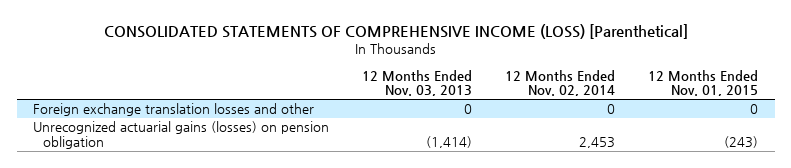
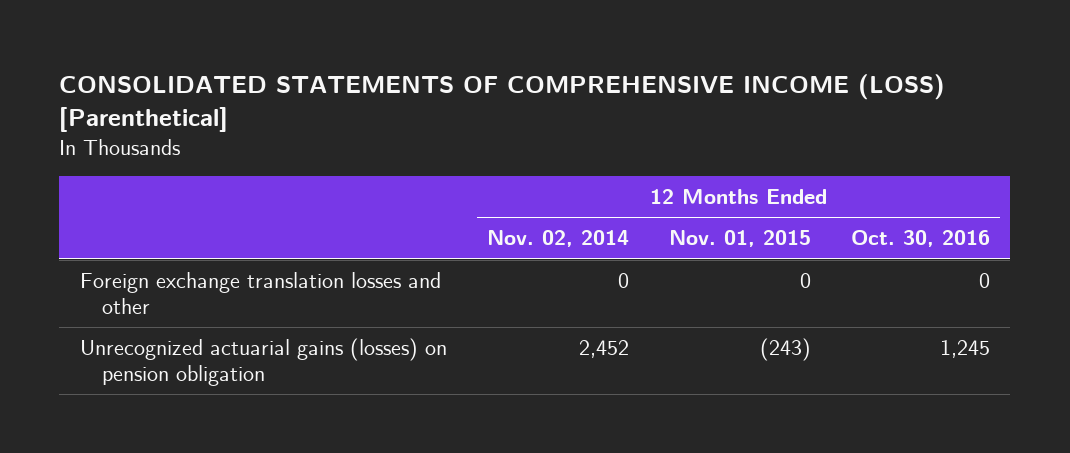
[362,69,473,97] 12 Months Ended Nov. 03, 2013 -> none
none -> [851,230,991,248] Oct. 30, 2016
[579,137,616,149] 2,453 -> [578,340,629,359] 2,452

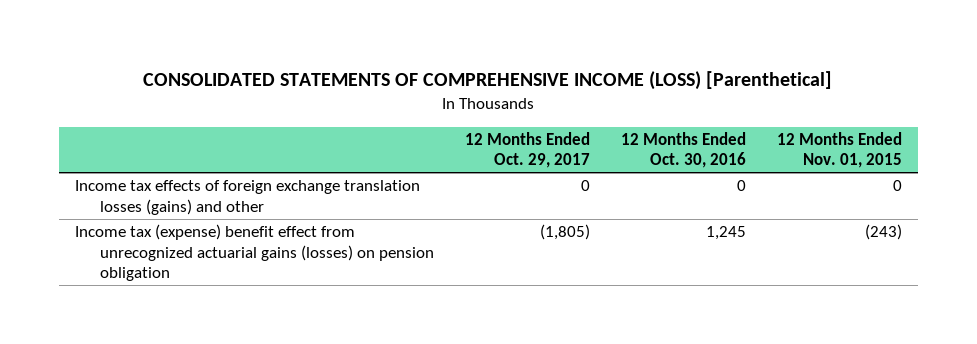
[486,230,629,248] Nov. 02, 2014 -> none
none -> [465,132,591,169] 12 Months Ended Oct. 29, 2017
[79,272,441,314] Foreign exchange translation losses and other -> [74,180,420,215] Income tax effects of foreign exchange translation losses (gains) and other
[79,338,447,386] Unrecognized actuarial gains (losses) on pension obligation -> [74,224,435,281] Income tax (expense) benefit effect from unrecognized actuarial gains (losses) on pension obligation

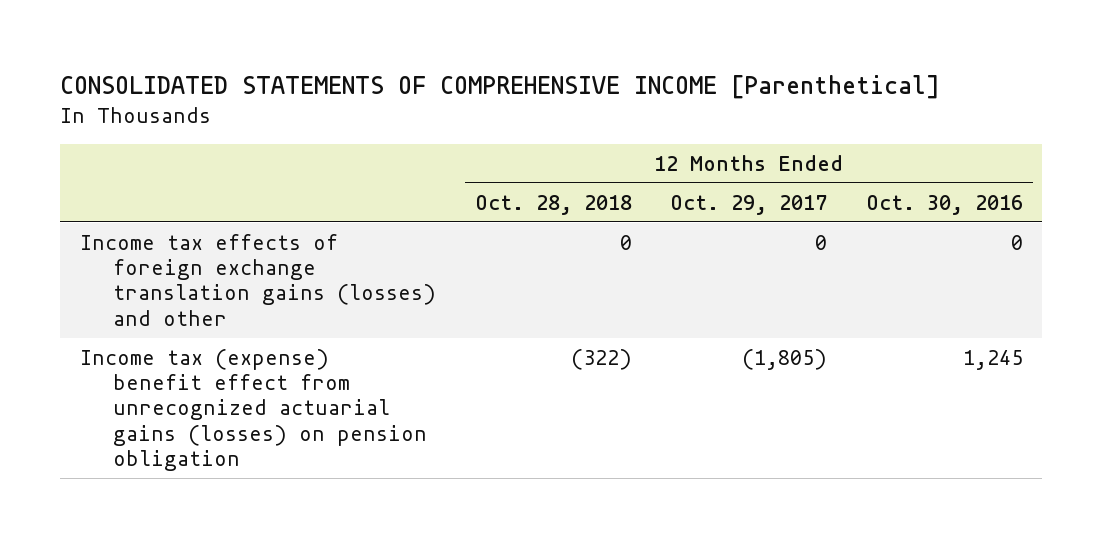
[143,71,833,91] CONSOLIDATED STATEMENTS OF COMPREHENSIVE INCOME (LOSS) [Parenthetical] -> [60,74,941,99] CONSOLIDATED STATEMENTS OF COMPREHENSIVE INCOME [Parenthetical]
[777,132,903,169] 12 Months Ended Nov. 01, 2015 -> none
none -> [474,194,632,215] Oct. 28, 2018
[74,180,420,215] Income tax effects of foreign exchange translation losses (gains) and other -> [79,233,437,326] Income tax effects of foreign exchange translation gains (losses) and other

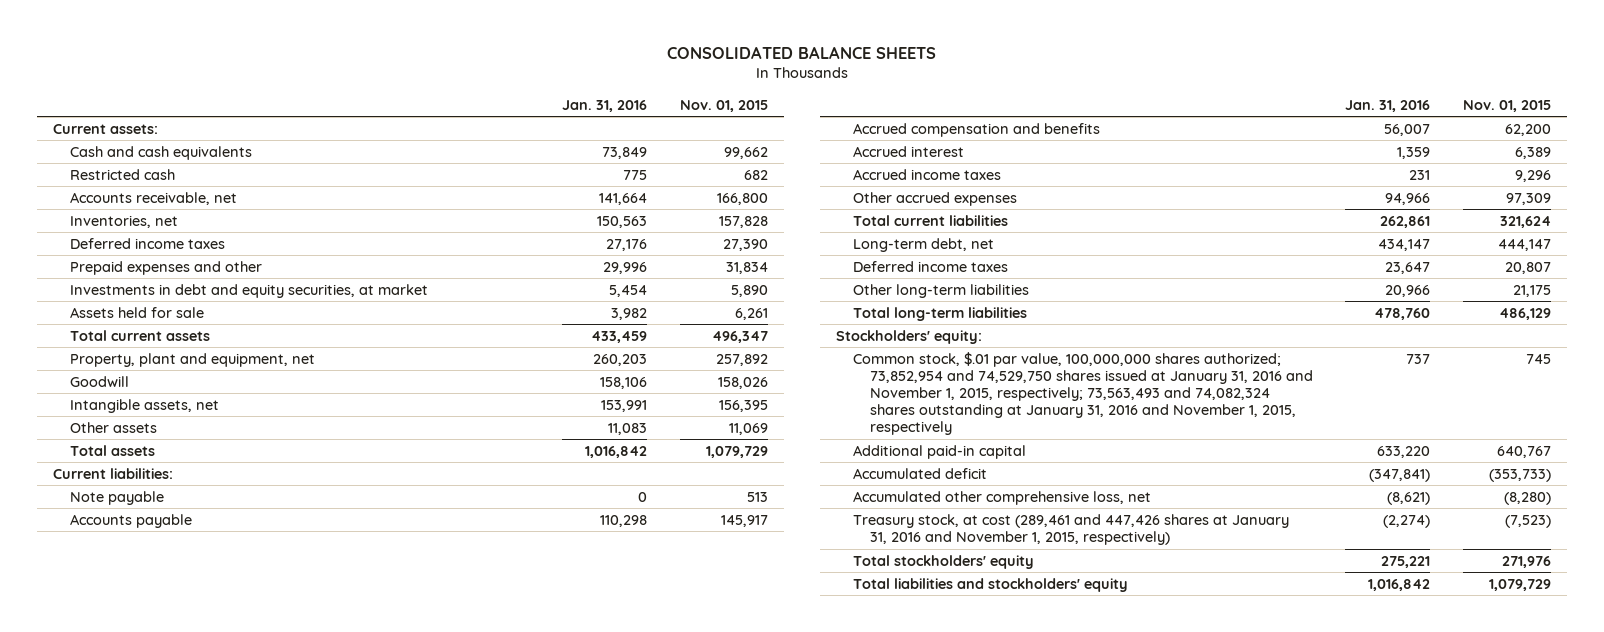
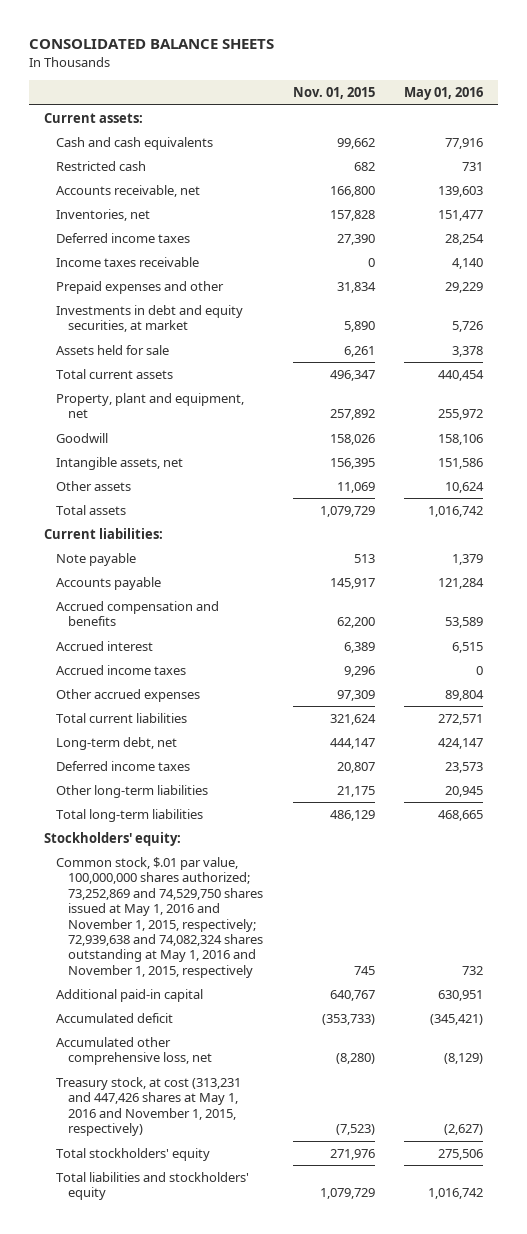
[562,99,648,112] Jan. 31, 2016 -> none
none -> [404,87,484,101] May 01, 2016
none -> [55,256,199,267] Income taxes receivable
[852,351,1313,436] Common stock, $.01 par value, 100,000,000 shares authorized; 73,852,954 and 74,529,750 shares issued at January 31, 2016 and November 1, 2015, respectively; 73,563,493 and 74,082,324 shares outstanding at January 31, 2016 and November 1, 2015, respectively -> [55,856,264,978] Common stock, $.01 par value, 100,000,000 shares authorized; 73,252,869 and 74,529,750 shares issued at May 1, 2016 and November 1, 2015, respectively; 72,939,638 and 74,082,324 shares outstanding at May 1, 2016 and November 1, 2015, respectively
[852,513,1289,545] Treasury stock, at cost (289,461 and 447,426 shares at January 31, 2016 and November 1, 2015, respectively) -> [55,1076,241,1137] Treasury stock, at cost (313,231 and 447,426 shares at May 1, 2016 and November 1, 2015, respectively)

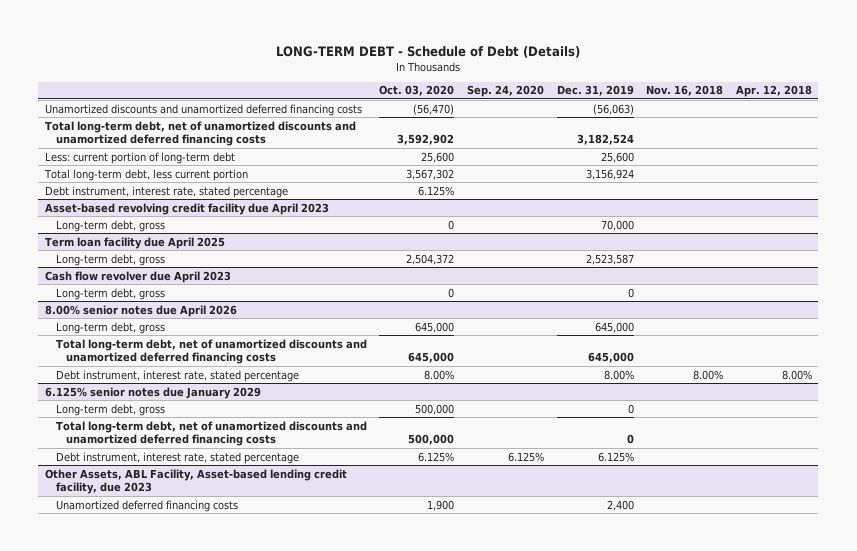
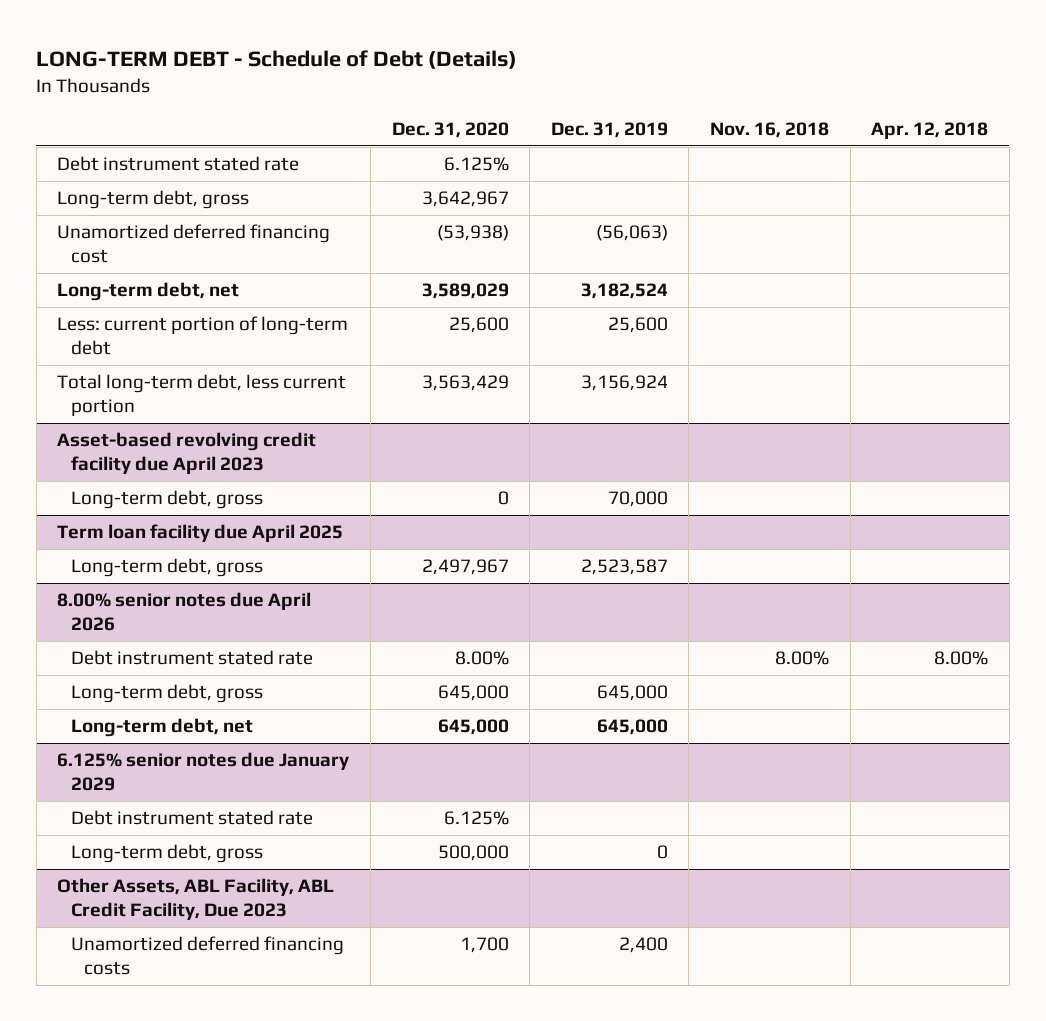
[379,85,455,97] Oct. 03, 2020 -> none
[466,85,544,98] Sep. 24, 2020 -> none
none -> [391,121,509,138] Dec. 31, 2020
none -> [57,156,300,172] Debt instrument stated rate
none -> [57,190,250,210] Long-term debt, gross
[44,103,362,116] Unamortized discounts and unamortized deferred financing costs -> [57,224,331,263] Unamortized deferred financing cost
[44,120,356,146] Total long-term debt, net of unamortized discounts and unamortized deferred financing costs -> [57,282,240,302] Long-term debt, net
[44,185,288,198] Debt instrument, interest rate, stated percentage -> none
[44,270,231,283] Cash flow revolver due April 2023 -> none
[55,287,165,300] Long-term debt, gross -> none
none -> [70,650,313,666] Debt instrument stated rate
[55,369,299,382] Debt instrument, interest rate, stated percentage -> none
[55,338,367,364] Total long-term debt, net of unamortized discounts and unamortized deferred financing costs -> [70,718,253,738] Long-term debt, net
none -> [70,810,313,826] Debt instrument stated rate
[55,420,367,446] Total long-term debt, net of unamortized discounts and unamortized deferred financing costs -> none
[55,451,299,464] Debt instrument, interest rate, stated percentage -> none
[44,468,347,494] Other Assets, ABL Facility, Asset-based lending credit facility, due 2023 -> [57,878,335,920] Other Assets, ABL Facility, ABL Credit Facility, Due 2023

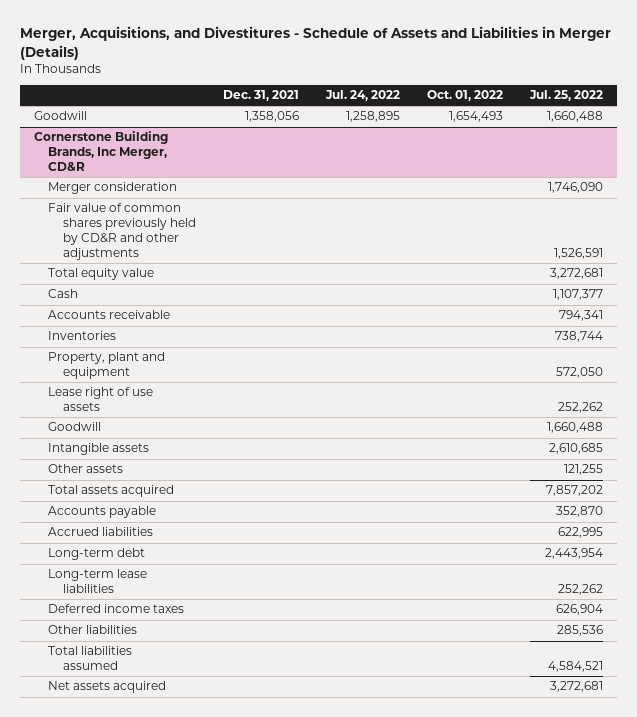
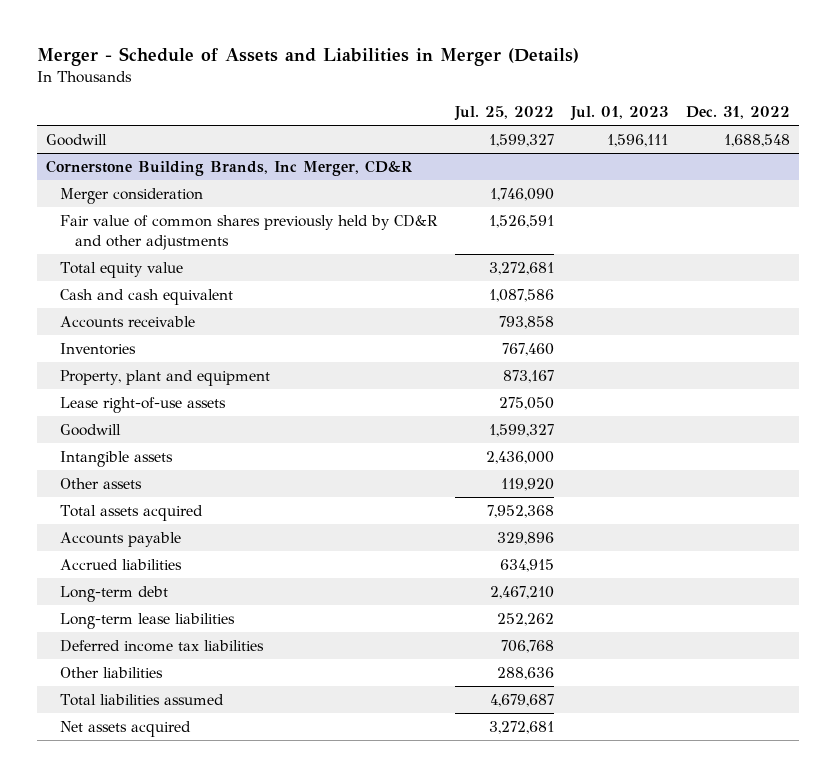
[20,26,612,60] Merger, Acquisitions, and Divestitures - Schedule of Assets and Liabilities in Merger (Details) -> [36,47,579,67] Merger - Schedule of Assets and Liabilities in Merger (Details)
[223,89,300,101] Dec. 31, 2021 -> none
[325,89,401,101] Jul. 24, 2022 -> none
[427,89,504,101] Oct. 01, 2022 -> none
none -> [570,105,669,121] Jul. 01, 2023
none -> [685,105,790,119] Dec. 31, 2022
[547,111,604,123] 1,660,488 -> [488,133,554,147] 1,599,327
[48,289,79,299] Cash -> [60,288,234,305] Cash and cash equivalent
[553,289,604,301] 1,107,377 -> [488,288,554,302] 1,087,586
[559,310,604,322] 794,341 -> [498,315,554,329] 793,858
[555,331,604,343] 738,744 -> [501,342,554,356] 767,460
[556,367,604,379] 572,050 -> [502,369,554,383] 873,167
[48,387,154,412] Lease right of use assets -> [60,396,227,413] Lease right-of-use assets
[558,402,604,414] 252,262 -> [498,396,554,410] 275,050
[547,422,604,434] 1,660,488 -> [488,423,554,437] 1,599,327
[549,443,604,455] 2,610,685 -> [485,450,554,464] 2,436,000
[564,464,604,476] 121,255 -> [500,477,554,491] 119,920
[546,485,604,497] 7,857,202 -> [486,504,554,518] 7,952,368
[556,506,604,518] 352,870 -> [496,531,554,545] 329,896
[558,527,604,539] 622,995 -> [499,558,554,572] 634,915
[545,548,604,560] 2,443,954 -> [489,585,554,599] 2,467,210
[48,604,185,614] Deferred income taxes -> [60,639,265,652] Deferred income tax liabilities
[556,604,604,616] 626,904 -> [500,639,554,653] 706,768
[557,625,604,637] 285,536 -> [496,666,554,680] 288,636
[548,661,604,673] 4,584,521 -> [489,693,554,707] 4,679,687

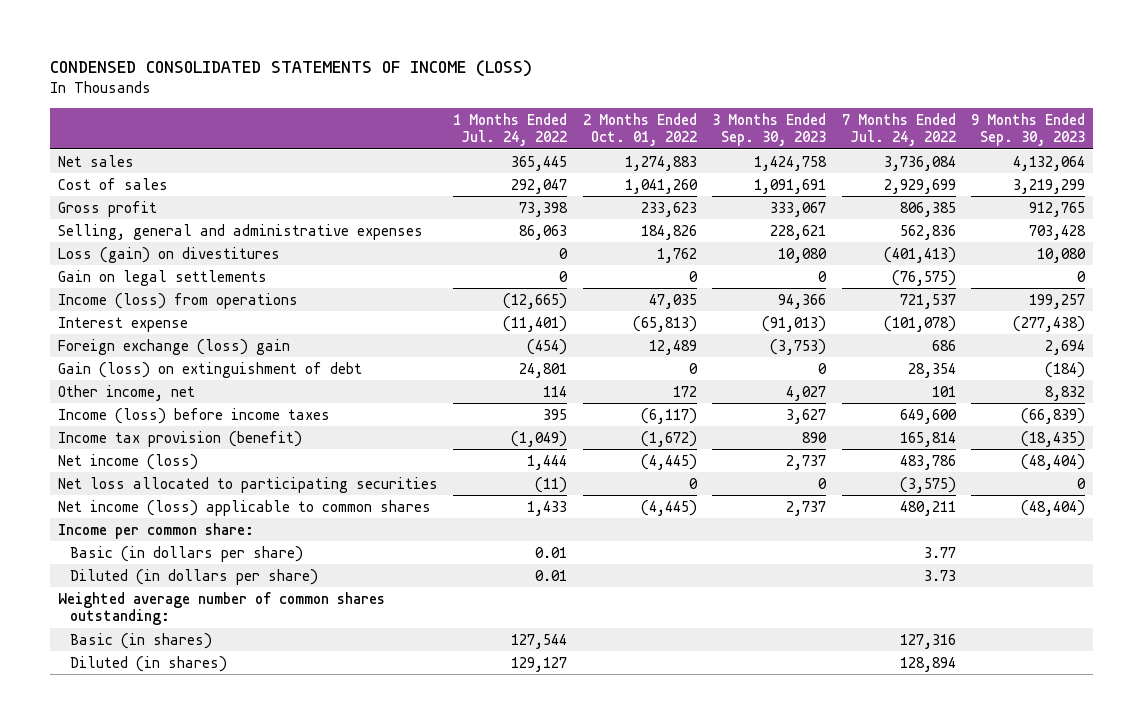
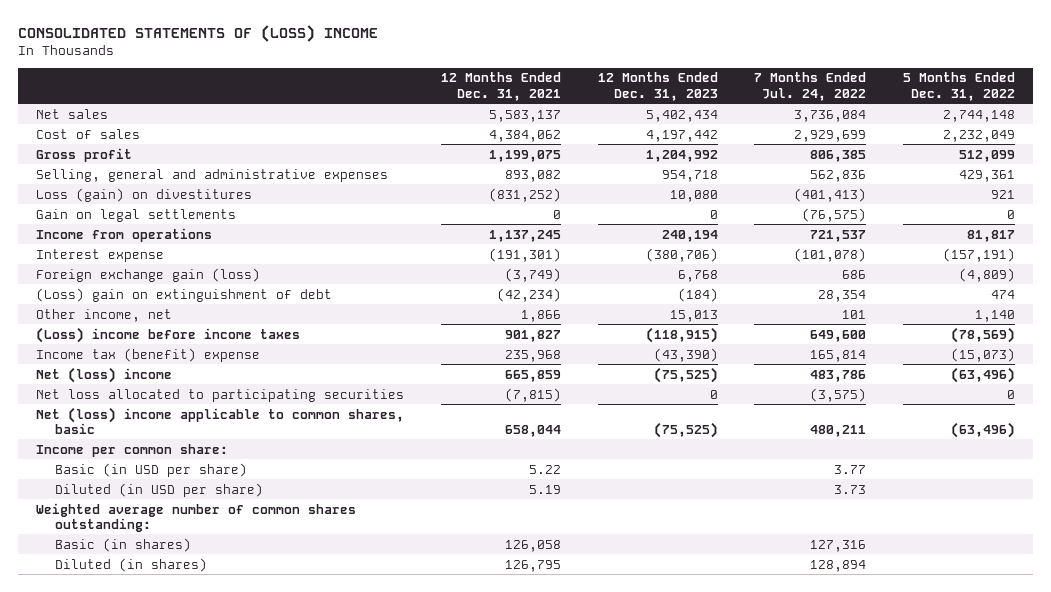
[50,60,533,78] CONDENSED CONSOLIDATED STATEMENTS OF INCOME (LOSS) -> [17,24,378,42] CONSOLIDATED STATEMENTS OF (LOSS) INCOME
[453,112,568,146] 1 Months Ended Jul. 24, 2022 -> none
[582,112,697,146] 2 Months Ended Oct. 01, 2022 -> none
[712,112,827,146] 3 Months Ended Sep. 30, 2023 -> none
[970,112,1085,146] 9 Months Ended Sep. 30, 2023 -> none
none -> [440,72,561,101] 12 Months Ended Dec. 31, 2021
none -> [597,72,718,101] 12 Months Ended Dec. 31, 2023
none -> [903,72,1016,101] 5 Months Ended Dec. 31, 2022
[57,292,298,309] Income (loss) from operations -> [36,227,213,242] Income from operations
[57,338,290,355] Foreign exchange (loss) gain -> [36,267,261,282] Foreign exchange gain (loss)
[57,361,362,378] Gain (loss) on extinguishment of debt -> [36,287,333,302] (Loss) gain on extinguishment of debt
[57,407,330,424] Income (loss) before income taxes -> [36,326,301,343] (Loss) income before income taxes
[57,430,302,447] Income tax provision (benefit) -> [36,347,261,362] Income tax (benefit) expense
[57,453,198,470] Net income (loss) -> [36,366,173,383] Net (loss) income
[57,499,431,516] Net income (loss) applicable to common shares -> [36,406,405,434] Net (loss) income applicable to common shares, basic
[70,545,304,562] Basic (in dollars per share) -> [54,462,247,477] Basic (in USD per share)
[70,568,319,585] Diluted (in dollars per share) -> [54,482,263,497] Diluted (in USD per share)

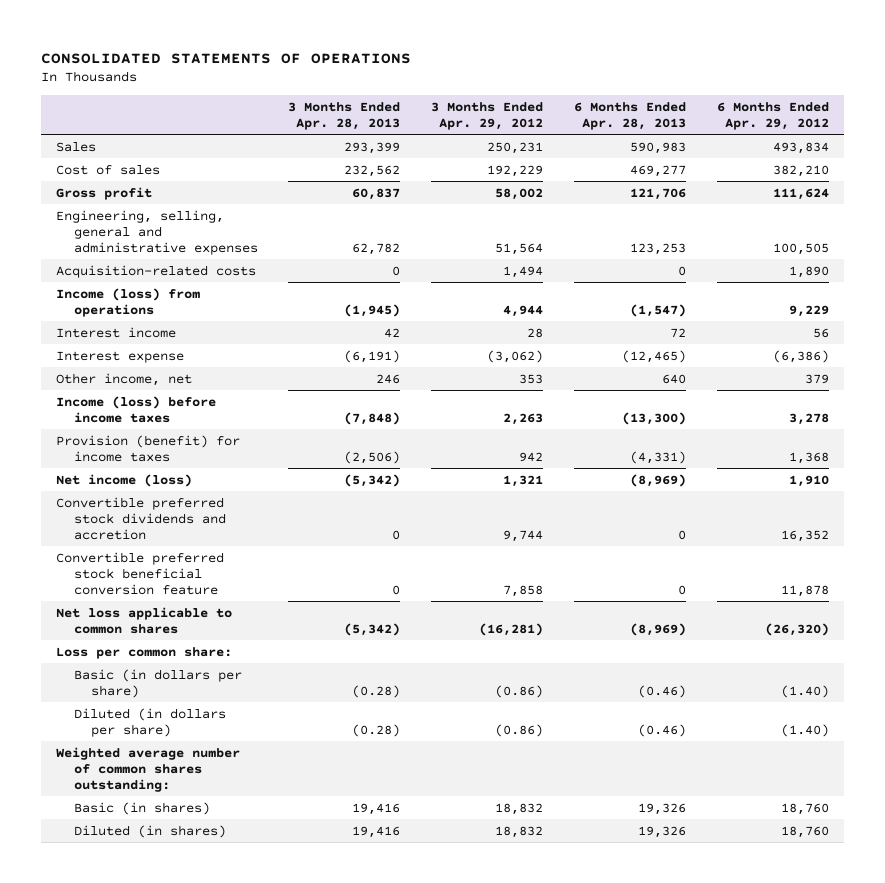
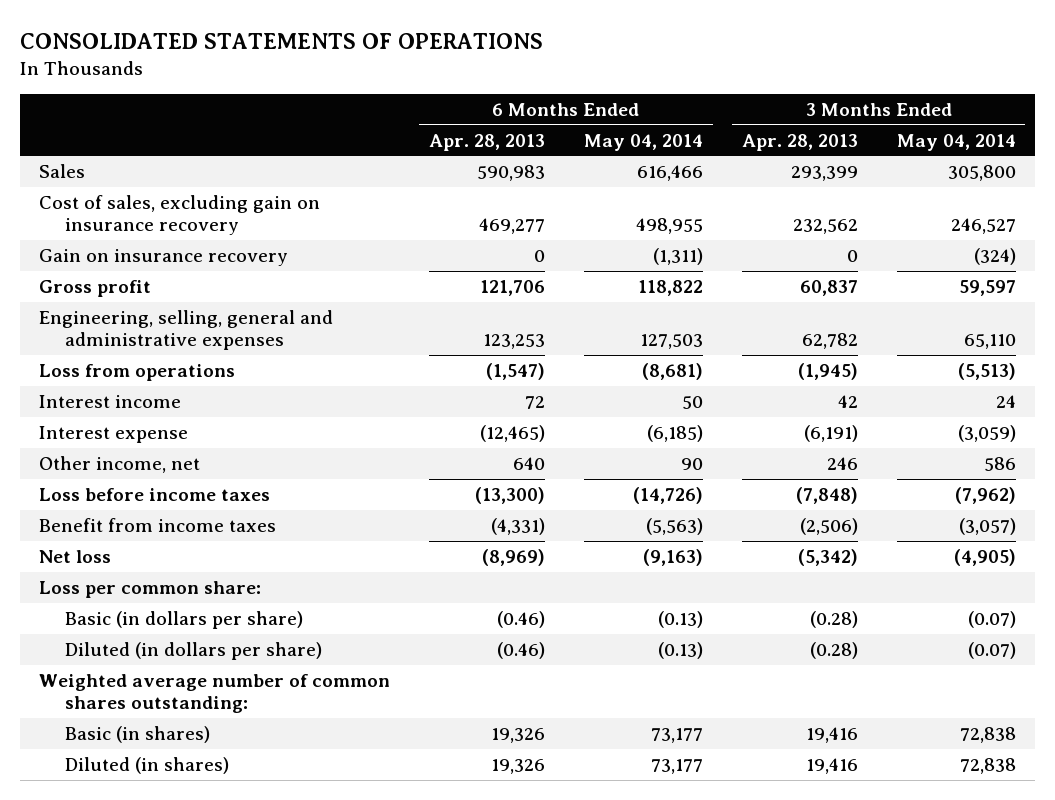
[431,101,544,131] 3 Months Ended Apr. 29, 2012 -> none
[716,101,829,131] 6 Months Ended Apr. 29, 2012 -> none
none -> [583,133,703,151] May 04, 2014
none -> [896,133,1016,151] May 04, 2014
[56,164,161,175] Cost of sales -> [39,194,321,235] Cost of sales, excluding gain on insurance recovery
none -> [39,248,289,266] Gain on insurance recovery
[56,264,257,278] Acquisition-related costs -> none
[56,287,201,317] Income (loss) from operations -> [39,363,236,381] Loss from operations
[56,496,226,540] Convertible preferred stock dividends and accretion -> none
[56,551,225,595] Convertible preferred stock beneficial conversion feature -> none
[56,606,233,634] Net loss applicable to common shares -> none
[56,395,217,423] Income (loss) before income taxes -> [39,487,271,501] Loss before income taxes
[56,434,241,462] Provision (benefit) for income taxes -> [39,517,277,532] Benefit from income taxes
[56,473,193,487] Net income (loss) -> [39,549,112,563] Net loss

